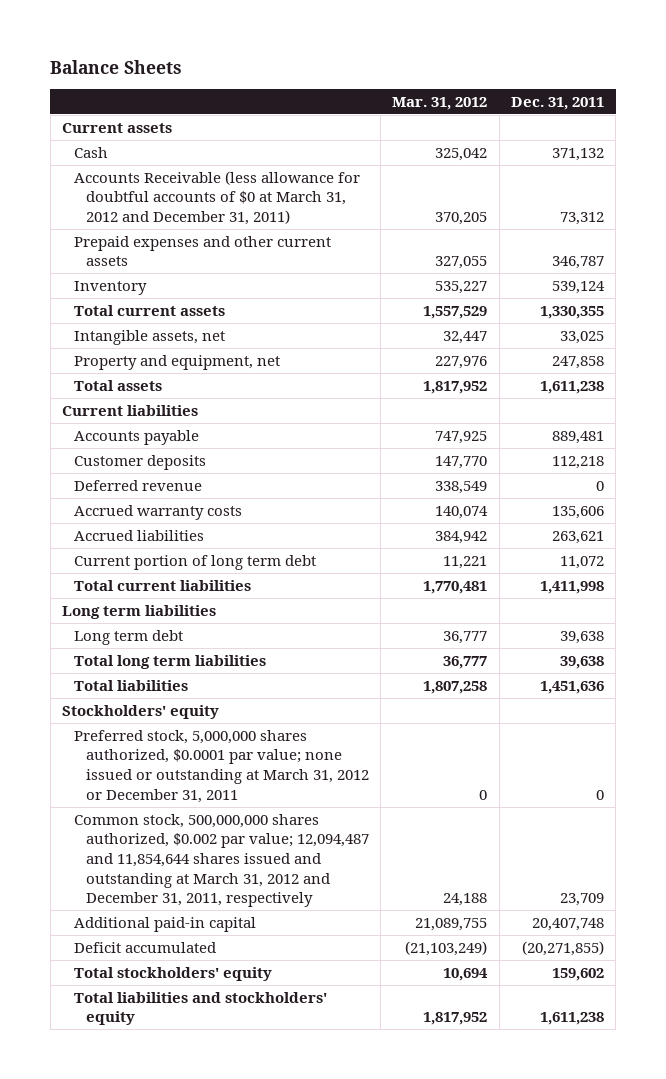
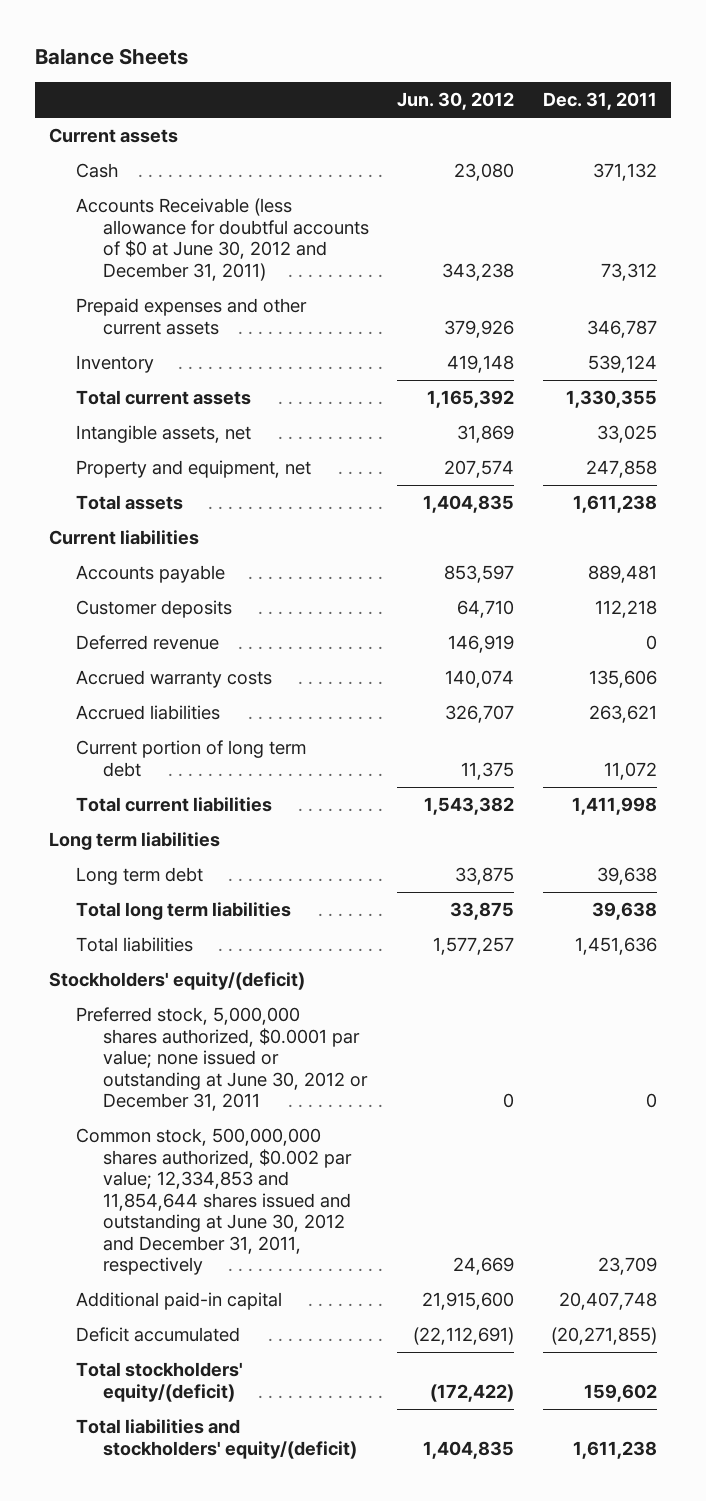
[392,96,488,110] Mar. 31, 2012 -> none
none -> [397,92,515,111] Jun. 30, 2012
[74,170,361,226] Accounts Receivable (less allowance for doubtful accounts of $0 at March 31, 2012 and December 31, 2011) -> [76,198,370,281] Accounts Receivable (less allowance for doubtful accounts of $0 at June 30, 2012 and December 31, 2011)
[62,704,220,719] Stockholders' equity -> [49,972,306,991] Stockholders' equity/(deficit)
[74,729,370,803] Preferred stock, 5,000,000 shares authorized, $0.0001 par value; none issued or outstanding at March 31, 2012 or December 31, 2011 -> [76,1007,369,1112] Preferred stock, 5,000,000 shares authorized, $0.0001 par value; none issued or outstanding at June 30, 2012 or December 31, 2011
[74,813,370,908] Common stock, 500,000,000 shares authorized, $0.002 par value; 12,094,487 and 11,854,644 shares issued and outstanding at March 31, 2012 and December 31, 2011, respectively -> [76,1128,353,1276] Common stock, 500,000,000 shares authorized, $0.002 par value; 12,334,853 and 11,854,644 shares issued and outstanding at June 30, 2012 and December 31, 2011, respectively
[74,966,273,981] Total stockholders' equity -> [76,1362,244,1402] Total stockholders' equity/(deficit)
[74,991,328,1026] Total liabilities and stockholders' equity -> [76,1419,358,1459] Total liabilities and stockholders' equity/(deficit)

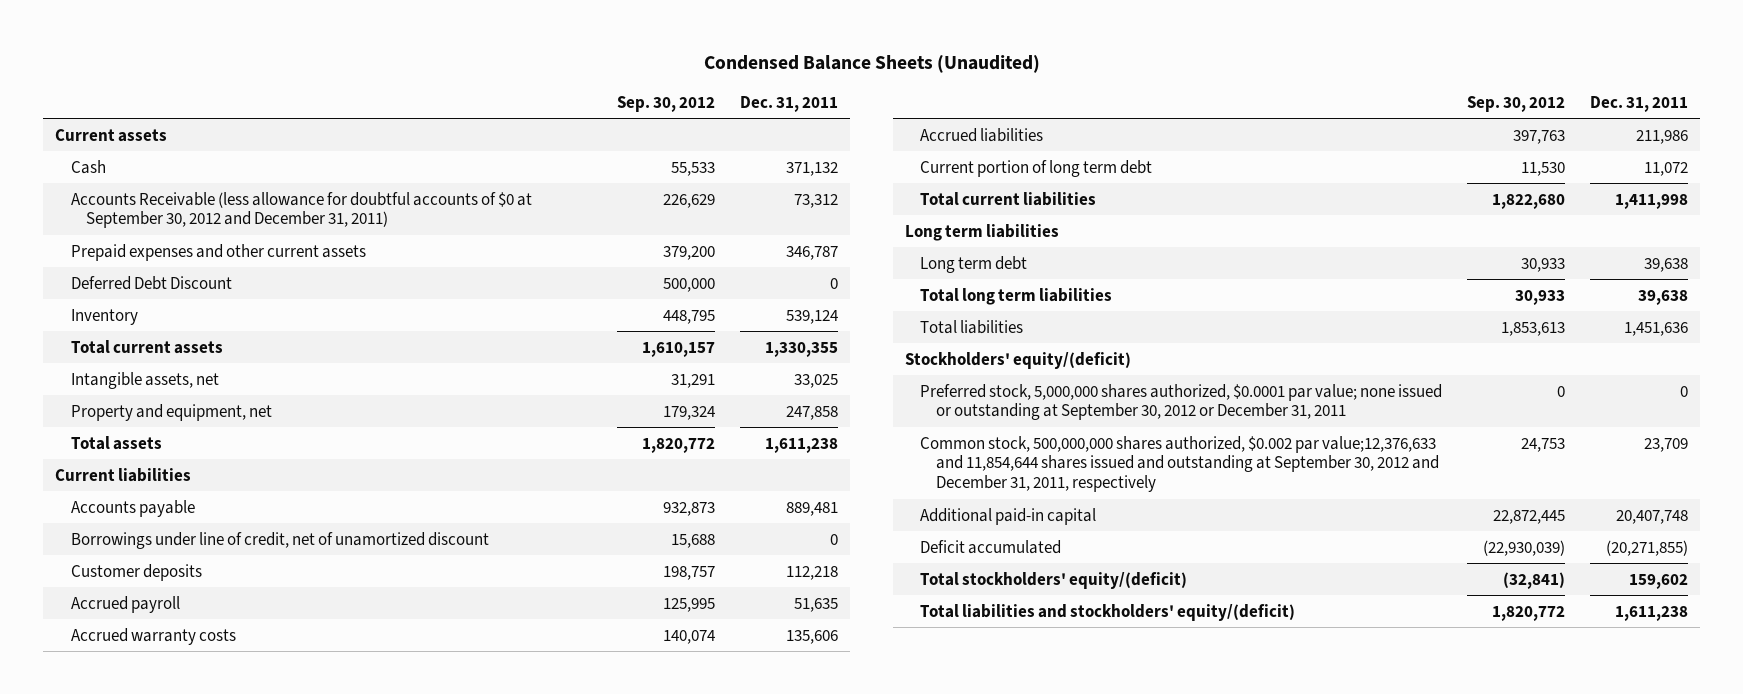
[34,47,188,65] Balance Sheets -> [703,55,1040,74] Condensed Balance Sheets (Unaudited)
[397,92,515,111] Jun. 30, 2012 -> none
none -> [617,95,716,112] Sep. 30, 2012
[76,198,370,281] Accounts Receivable (less allowance for doubtful accounts of $0 at June 30, 2012 and December 31, 2011) -> [70,191,532,229] Accounts Receivable (less allowance for doubtful accounts of $0 at September 30, 2012 and December 31, 2011)
none -> [70,275,232,290] Deferred Debt Discount
none -> [70,531,489,549] Borrowings under line of credit, net of unamortized discount
[76,635,220,651] Deferred revenue -> none
none -> [70,595,180,613] Accrued payroll
[588,705,657,724] 263,621 -> [1635,129,1688,144] 211,986
[76,1007,369,1112] Preferred stock, 5,000,000 shares authorized, $0.0001 par value; none issued or outstanding at June 30, 2012 or December 31, 2011 -> [920,383,1443,421] Preferred stock, 5,000,000 shares authorized, $0.0001 par value; none issued or outstanding at September 30, 2012 or December 31, 2011
[76,1128,353,1276] Common stock, 500,000,000 shares authorized, $0.002 par value; 12,334,853 and 11,854,644 shares issued and outstanding at June 30, 2012 and December 31, 2011, respectively -> [920,435,1439,493] Common stock, 500,000,000 shares authorized, $0.002 par value;12,376,633 and 11,854,644 shares issued and outstanding at September 30, 2012 and December 31, 2011, respectively

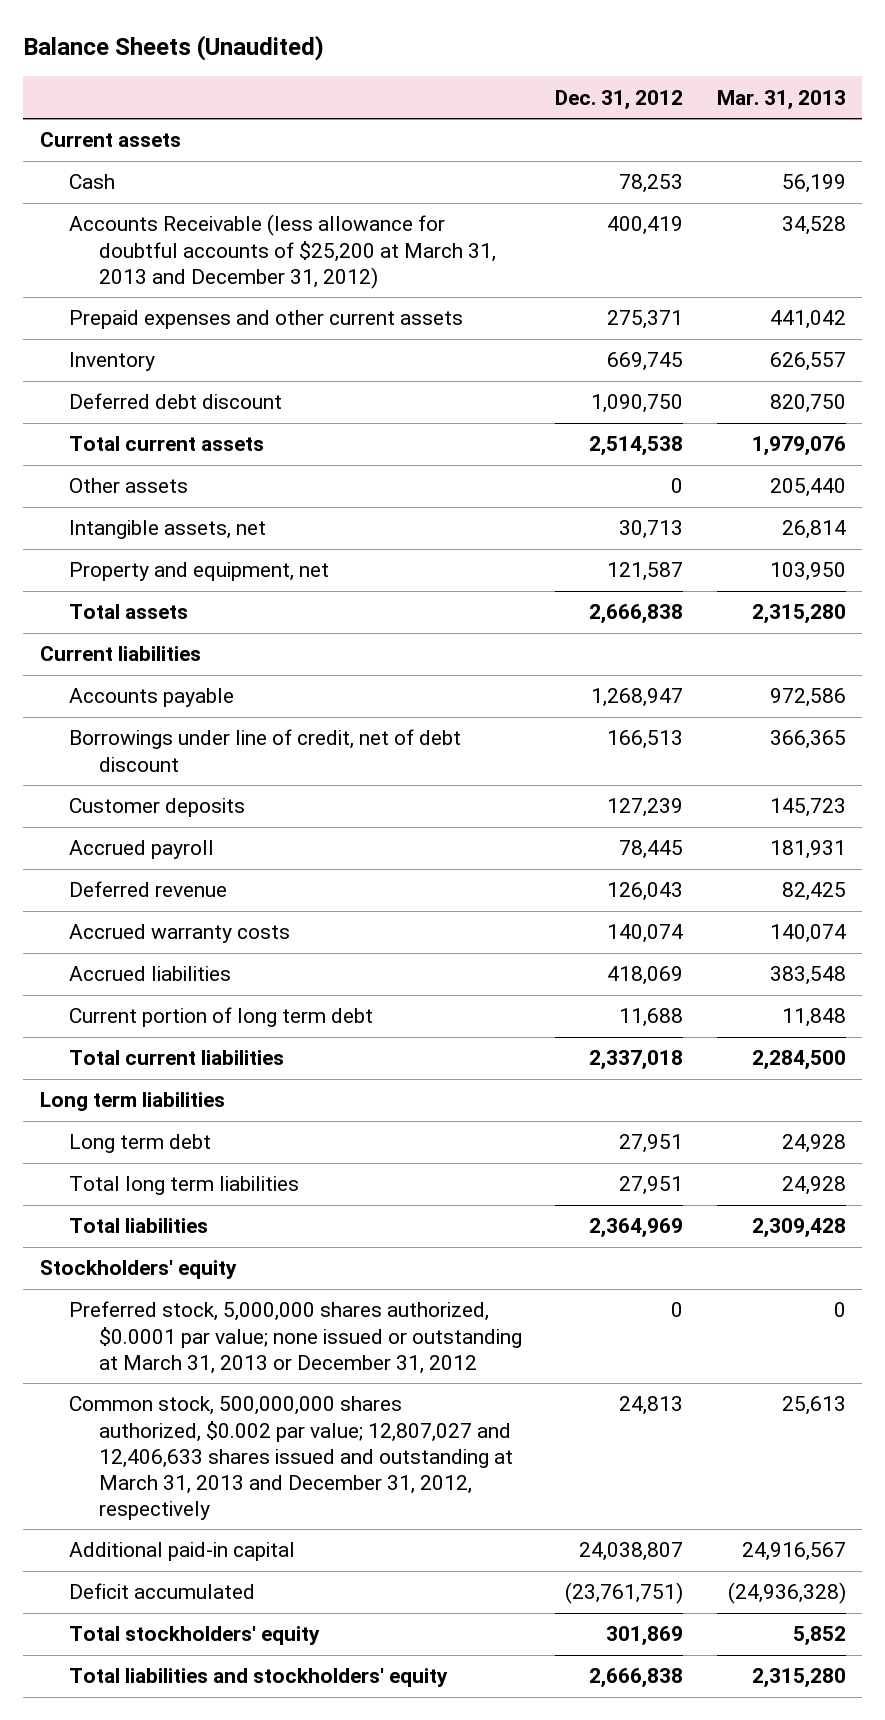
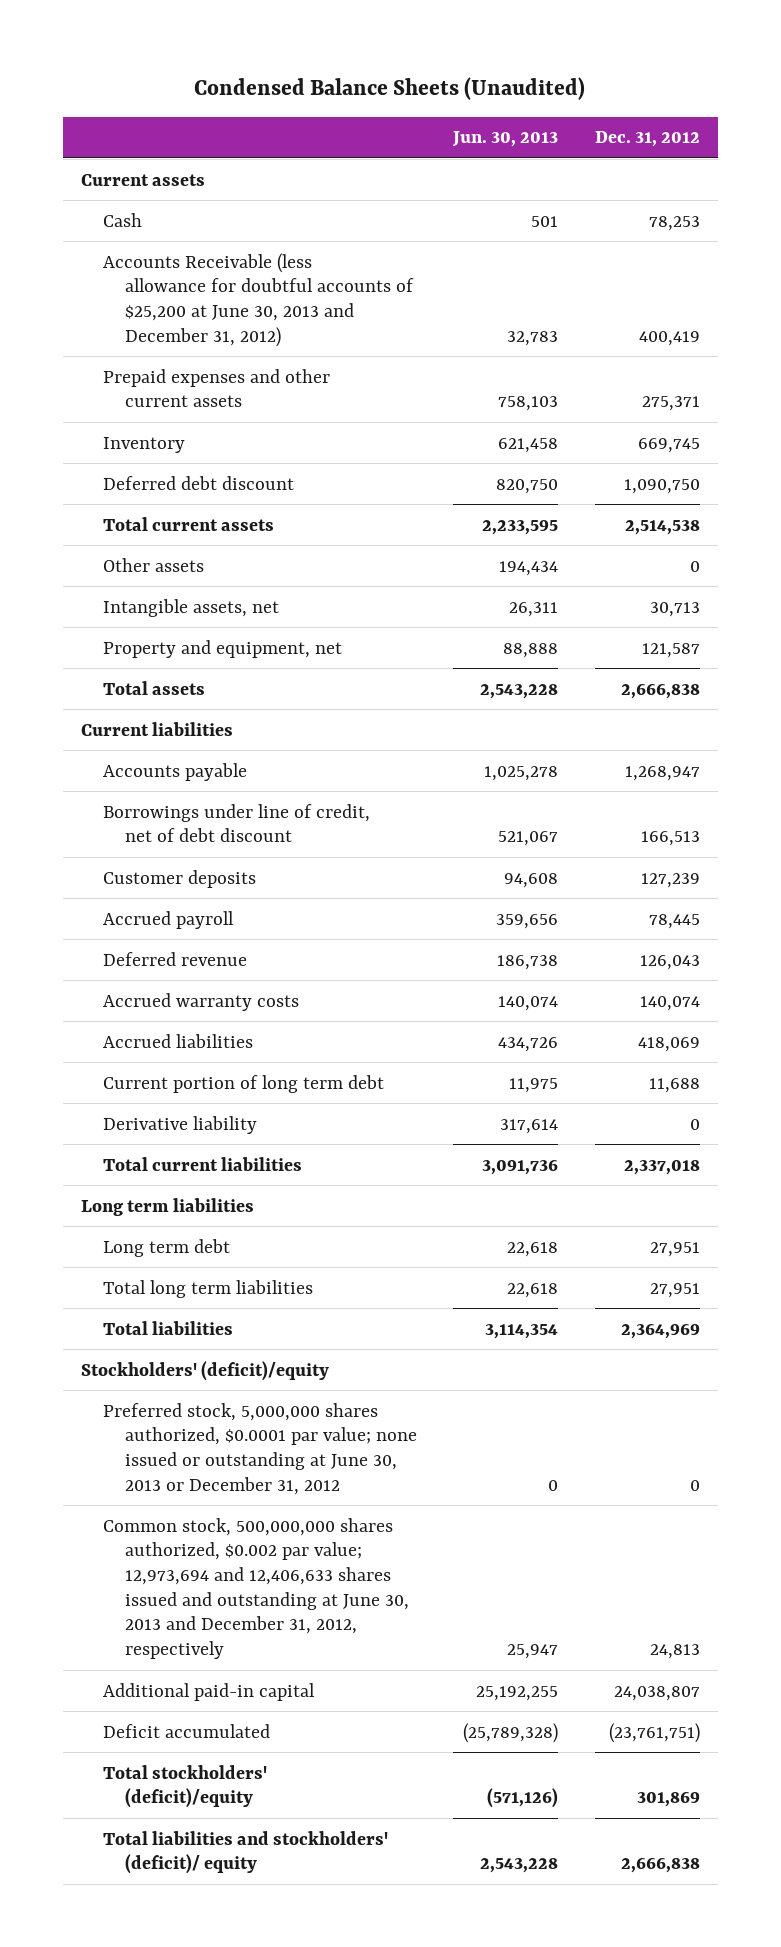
[22,35,324,62] Balance Sheets (Unaudited) -> [194,77,586,101] Condensed Balance Sheets (Unaudited)
[716,89,846,110] Mar. 31, 2013 -> none
none -> [452,131,559,148] Jun. 30, 2013
[69,214,496,289] Accounts Receivable (less allowance for doubtful accounts of $25,200 at March 31, 2013 and December 31, 2012) -> [102,252,414,347] Accounts Receivable (less allowance for doubtful accounts of $25,200 at June 30, 2013 and December 31, 2012)
none -> [102,1115,257,1134] Derivative liability
[39,1260,237,1280] Stockholders' equity -> [80,1360,329,1381] Stockholders' (deficit)/equity
[69,1301,522,1374] Preferred stock, 5,000,000 shares authorized, $0.0001 par value; none issued or outstanding at March 31, 2013 or December 31, 2012 -> [102,1402,417,1495] Preferred stock, 5,000,000 shares authorized, $0.0001 par value; none issued or outstanding at June 30, 2013 or December 31, 2012
[69,1396,513,1520] Common stock, 500,000,000 shares authorized, $0.002 par value; 12,807,027 and 12,406,633 shares issued and outstanding at March 31, 2013 and December 31, 2012, respectively -> [102,1517,409,1660] Common stock, 500,000,000 shares authorized, $0.002 par value; 12,973,694 and 12,406,633 shares issued and outstanding at June 30, 2013 and December 31, 2012, respectively
[69,1626,321,1646] Total stockholders' equity -> [102,1764,267,1809] Total stockholders' (deficit)/equity
[69,1668,449,1688] Total liabilities and stockholders' equity -> [102,1830,388,1875] Total liabilities and stockholders' (deficit)/ equity

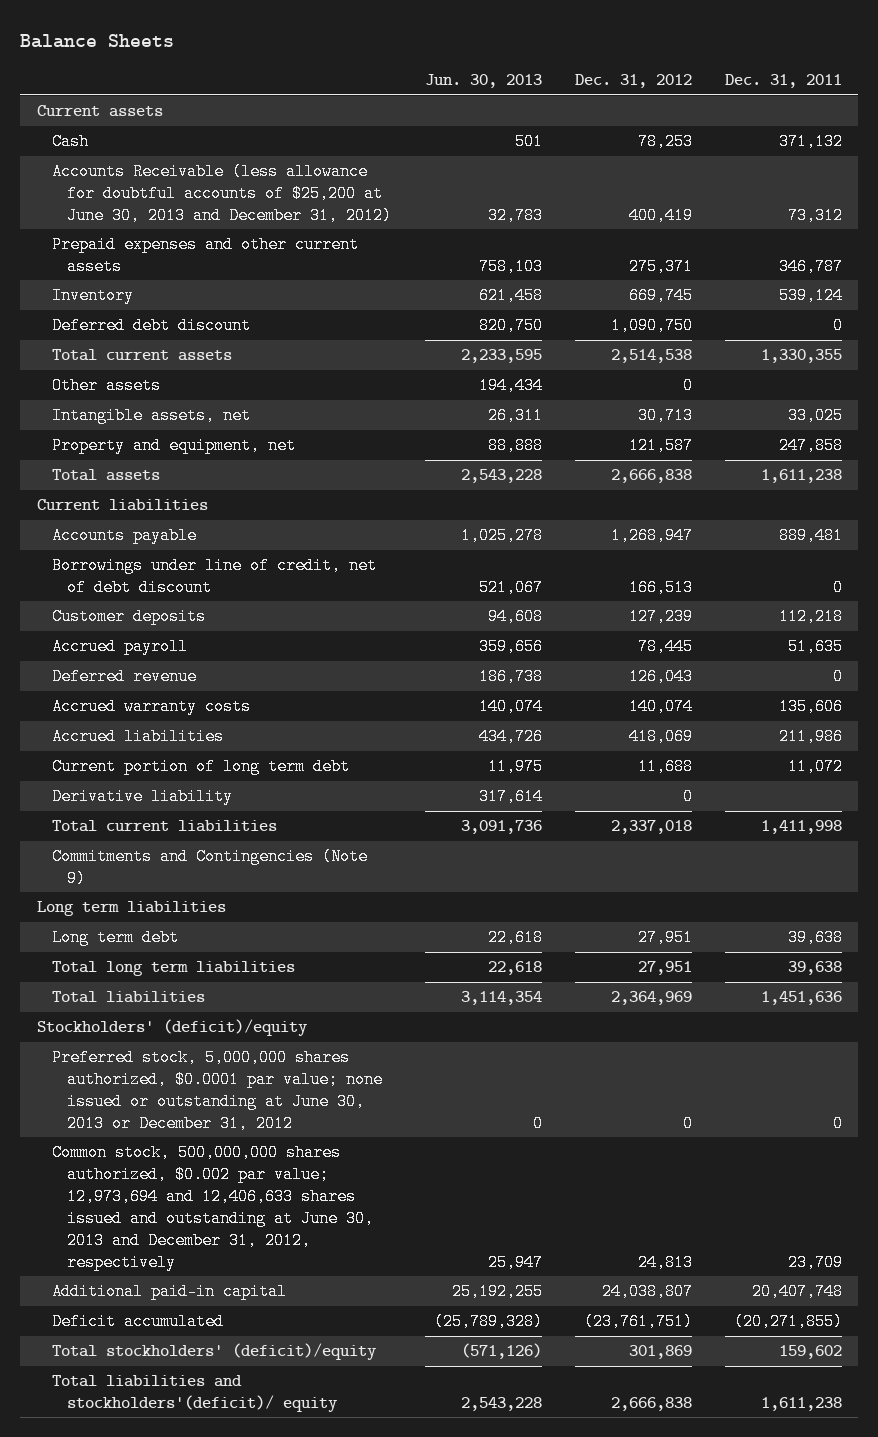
[194,77,586,101] Condensed Balance Sheets (Unaudited) -> [20,34,175,49] Balance Sheets
none -> [724,74,842,89] Dec. 31, 2011
none -> [52,848,369,888] Commitments and Contingencies (Note 9)
[102,1830,388,1875] Total liabilities and stockholders' (deficit)/ equity -> [52,1375,339,1413] Total liabilities and stockholders'(deficit)/ equity

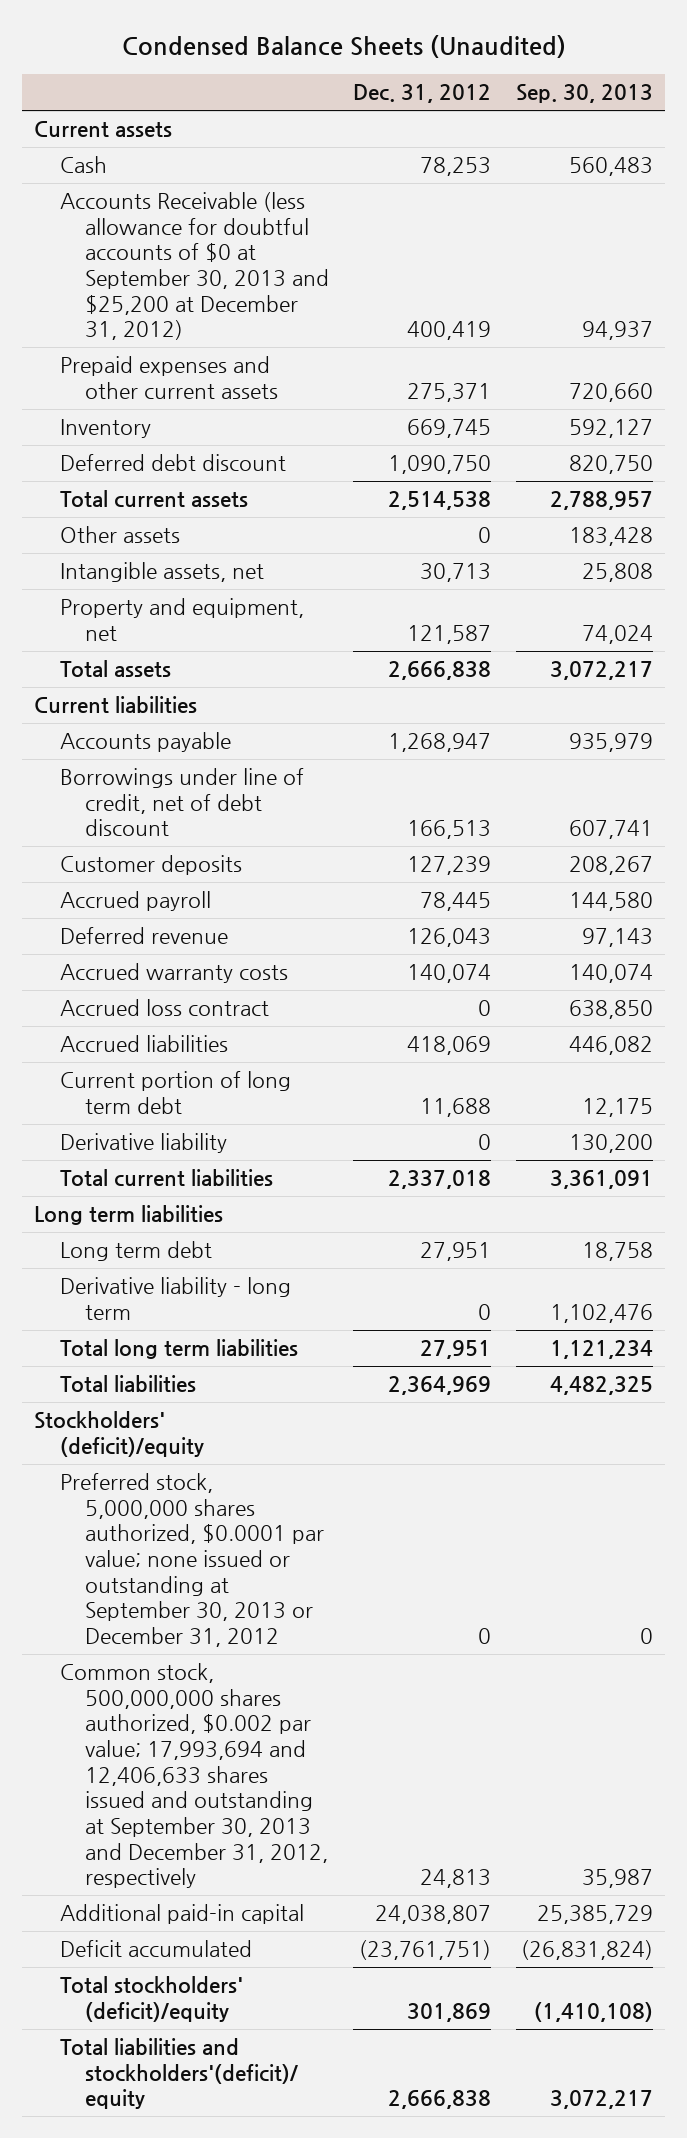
[20,34,175,49] Balance Sheets -> [121,34,566,58] Condensed Balance Sheets (Unaudited)
[424,74,542,89] Jun. 30, 2013 -> none
[724,74,842,89] Dec. 31, 2011 -> none
none -> [515,84,653,104] Sep. 30, 2013
[52,163,393,224] Accounts Receivable (less allowance for doubtful accounts of $25,200 at June 30, 2013 and December 31, 2012) -> [59,192,329,341] Accounts Receivable (less allowance for doubtful accounts of $0 at September 30, 2013 and $25,200 at December 31, 2012)
none -> [59,999,269,1017] Accrued loss contract
[52,848,369,888] Commitments and Contingencies (Note 9) -> none
none -> [59,1277,291,1320] Derivative liability - long term
[52,1049,384,1132] Preferred stock, 5,000,000 shares authorized, $0.0001 par value; none issued or outstanding at June 30, 2013 or December 31, 2012 -> [59,1473,324,1647] Preferred stock, 5,000,000 shares authorized, $0.0001 par value; none issued or outstanding at September 30, 2013 or December 31, 2012
[52,1144,375,1271] Common stock, 500,000,000 shares authorized, $0.002 par value; 12,973,694 and 12,406,633 shares issued and outstanding at June 30, 2013 and December 31, 2012, respectively -> [59,1663,328,1889] Common stock, 500,000,000 shares authorized, $0.002 par value; 17,993,694 and 12,406,633 shares issued and outstanding at September 30, 2013 and December 31, 2012, respectively

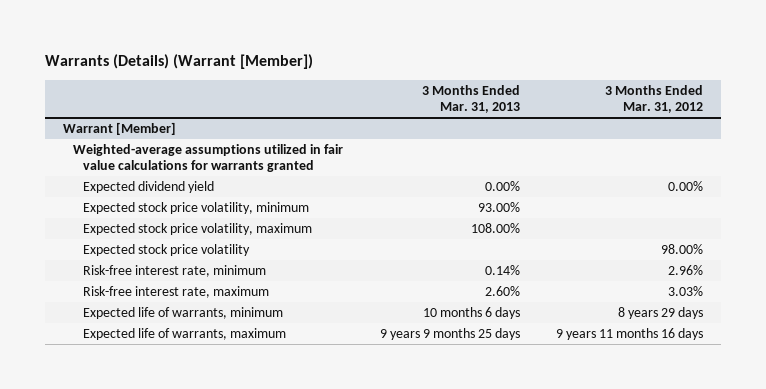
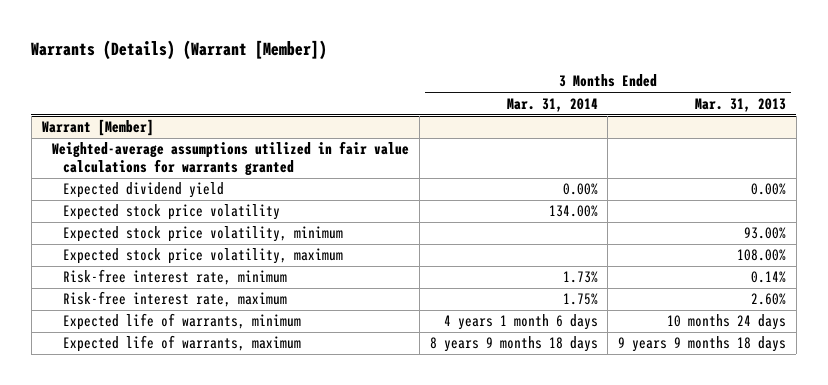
[605,84,704,114] 3 Months Ended Mar. 31, 2012 -> none
none -> [506,97,598,112] Mar. 31, 2014
[83,243,251,256] Expected stock price volatility -> [62,204,280,221] Expected stock price volatility
[422,306,520,319] 10 months 6 days -> [666,314,786,331] 10 months 24 days
[379,327,520,340] 9 years 9 months 25 days -> [617,336,786,353] 9 years 9 months 18 days

